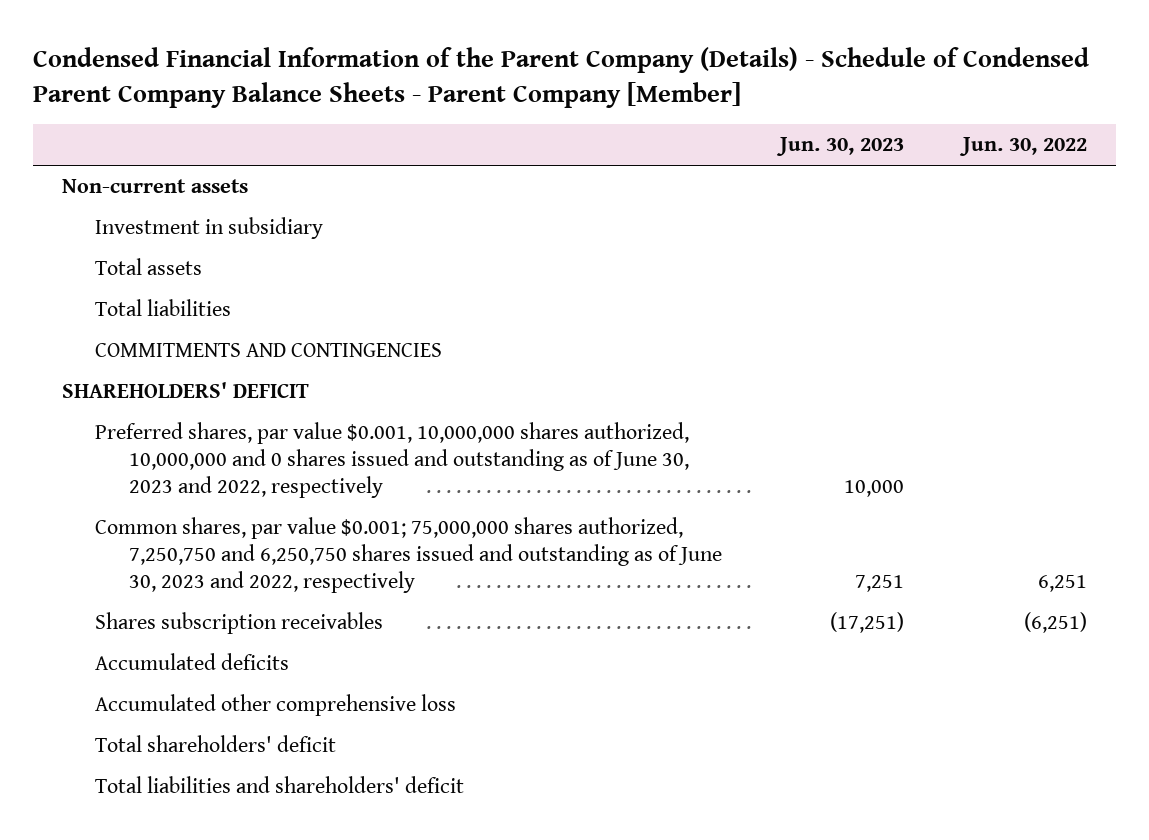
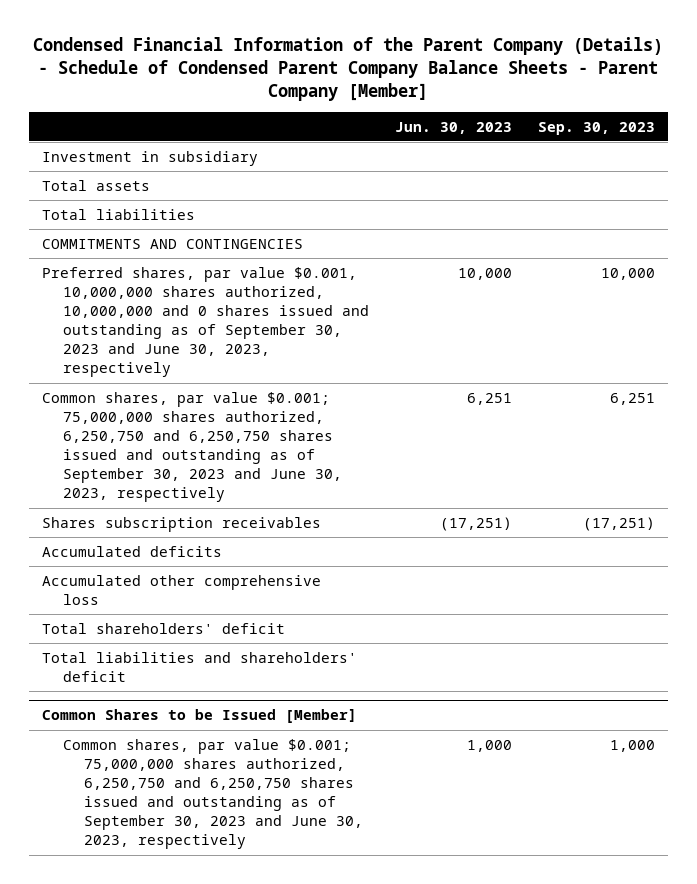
[959,137,1088,157] Jun. 30, 2022 -> none
none -> [538,121,656,135] Sep. 30, 2023
[61,179,248,194] Non-current assets -> none
[61,382,309,399] SHAREHOLDERS' DEFICIT -> none
[95,422,690,499] Preferred shares, par value $0.001, 10,000,000 shares authorized, 10,000,000 and 0 shares issued and outstanding as of June 30, 2023 and 2022, respectively -> [41,266,369,378] Preferred shares, par value $0.001, 10,000,000 shares authorized, 10,000,000 and 0 shares issued and outstanding as of September 30, 2023 and June 30, 2023, respectively
[95,517,722,594] Common shares, par value $0.001; 75,000,000 shares authorized, 7,250,750 and 6,250,750 shares issued and outstanding as of June 30, 2023 and 2022, respectively -> [41,391,342,503] Common shares, par value $0.001; 75,000,000 shares authorized, 6,250,750 and 6,250,750 shares issued and outstanding as of September 30, 2023 and June 30, 2023, respectively
[855,575,905,593] 7,251 -> [467,392,513,405] 6,251
none -> [41,709,357,724] Common Shares to be Issued [Member]
none -> [62,738,364,850] Common shares, par value $0.001; 75,000,000 shares authorized, 6,250,750 and 6,250,750 shares issued and outstanding as of September 30, 2023 and June 30, 2023, respectively

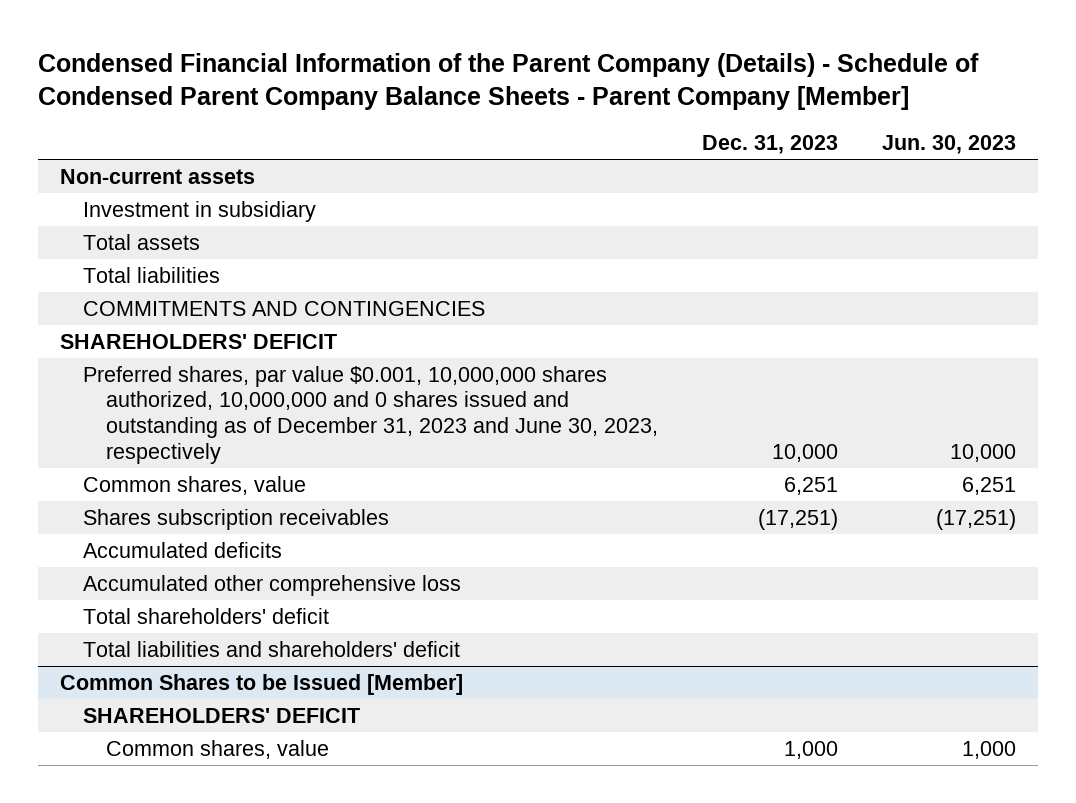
[538,121,656,135] Sep. 30, 2023 -> none
none -> [702,135,839,155] Dec. 31, 2023
none -> [60,168,256,184] Non-current assets
none -> [60,333,338,349] SHAREHOLDERS' DEFICIT
[41,266,369,378] Preferred shares, par value $0.001, 10,000,000 shares authorized, 10,000,000 and 0 shares issued and outstanding as of September 30, 2023 and June 30, 2023, respectively -> [83,365,659,464] Preferred shares, par value $0.001, 10,000,000 shares authorized, 10,000,000 and 0 shares issued and outstanding as of December 31, 2023 and June 30, 2023, respectively
[41,391,342,503] Common shares, par value $0.001; 75,000,000 shares authorized, 6,250,750 and 6,250,750 shares issued and outstanding as of September 30, 2023 and June 30, 2023, respectively -> [83,475,307,495] Common shares, value
none -> [83,707,361,723] SHAREHOLDERS' DEFICIT
[62,738,364,850] Common shares, par value $0.001; 75,000,000 shares authorized, 6,250,750 and 6,250,750 shares issued and outstanding as of September 30, 2023 and June 30, 2023, respectively -> [106,739,330,759] Common shares, value

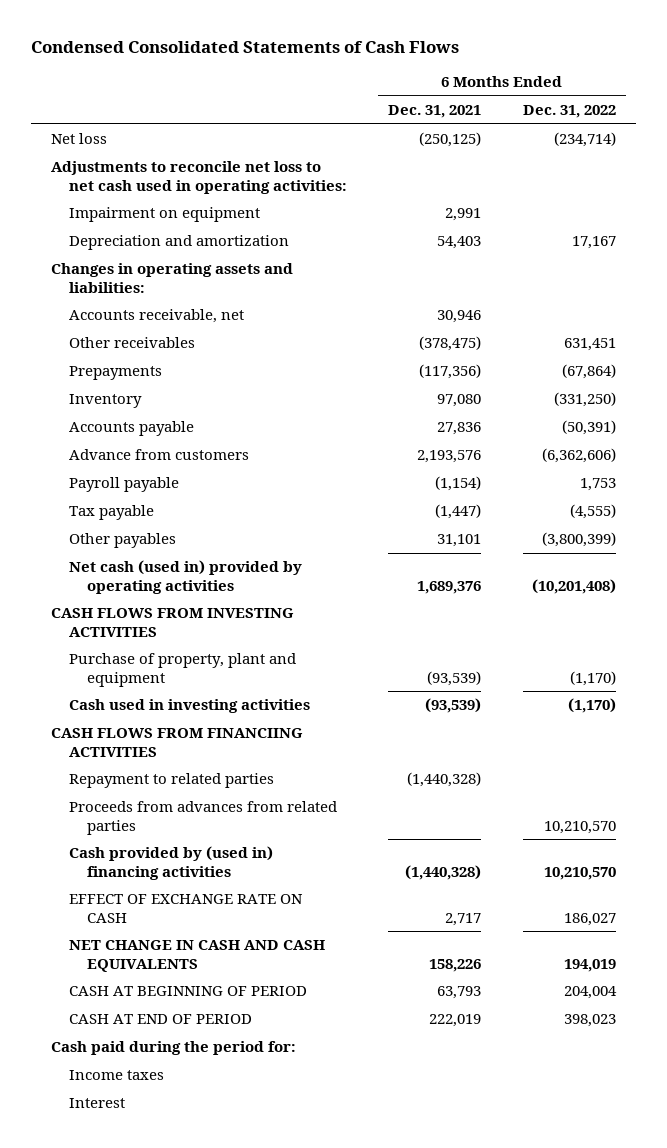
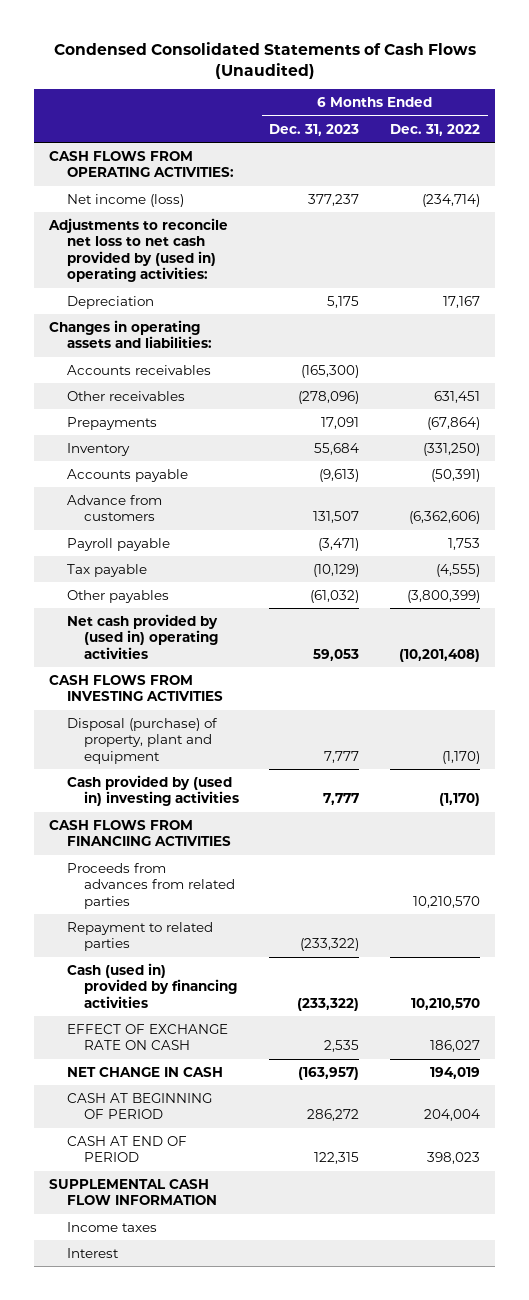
[30,41,459,54] Condensed Consolidated Statements of Cash Flows -> [53,42,476,80] Condensed Consolidated Statements of Cash Flows (Unaudited)
[388,105,482,119] Dec. 31, 2021 -> none
none -> [269,123,360,136] Dec. 31, 2023
[69,207,261,223] Impairment on equipment -> none
none -> [49,150,234,178] CASH FLOWS FROM OPERATING ACTIVITIES:
[51,133,108,145] Net loss -> [66,193,184,207] Net income (loss)
[51,161,348,194] Adjustments to reconcile net loss to net cash used in operating activities: -> [48,217,229,283] Adjustments to reconcile net loss to net cash provided by (used in) operating activities:
[69,235,290,251] Depreciation and amortization -> [66,295,154,309] Depreciation
[69,309,245,324] Accounts receivable, net -> [66,364,211,375] Accounts receivables
[69,560,303,594] Net cash (used in) provided by operating activities -> [66,613,218,659] Net cash provided by (used in) operating activities
[69,653,297,687] Purchase of property, plant and equipment -> [66,717,218,764] Disposal (purchase) of property, plant and equipment
[69,699,311,714] Cash used in investing activities -> [66,774,239,807] Cash provided by (used in) investing activities
[69,773,275,789] Repayment to related parties -> [66,921,213,952] Repayment to related parties
[69,846,274,880] Cash provided by (used in) financing activities -> [66,962,237,1008] Cash (used in) provided by financing activities
[69,940,326,972] NET CHANGE IN CASH AND CASH EQUIVALENTS -> [66,1066,223,1077] NET CHANGE IN CASH
[51,1041,297,1056] Cash paid during the period for: -> none
none -> [49,1178,217,1206] SUPPLEMENTAL CASH FLOW INFORMATION

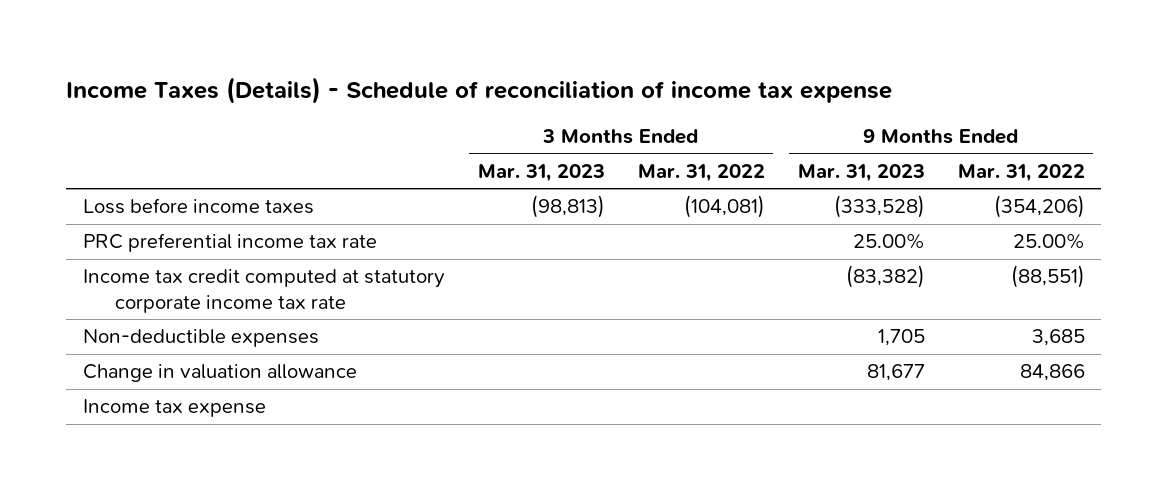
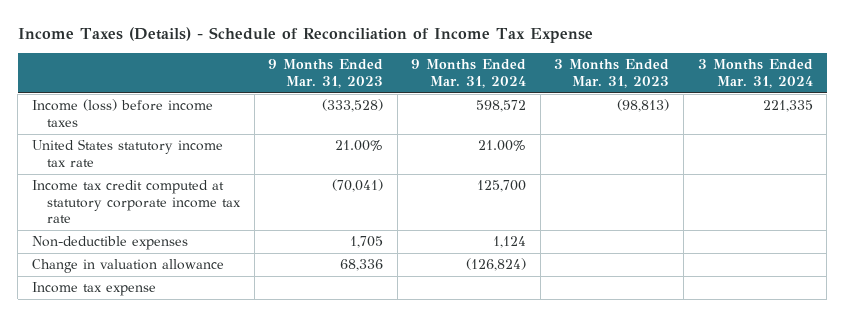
[66,77,893,105] Income Taxes (Details) - Schedule of reconciliation of income tax expense -> [17,27,593,44] Income Taxes (Details) - Schedule of Reconciliation of Income Tax Expense
[637,163,765,182] Mar. 31, 2022 -> none
[957,163,1085,182] Mar. 31, 2022 -> none
none -> [411,59,527,88] 9 Months Ended Mar. 31, 2024
none -> [697,59,813,88] 3 Months Ended Mar. 31, 2024
[82,233,377,253] PRC preferential income tax rate -> none
[82,198,314,215] Loss before income taxes -> [31,99,213,127] Income (loss) before income taxes
none -> [31,139,223,167] United States statutory income tax rate
[845,265,925,289] (83,382) -> [332,179,384,193] (70,041)
[866,364,925,382] 81,677 -> [340,259,384,272] 68,336

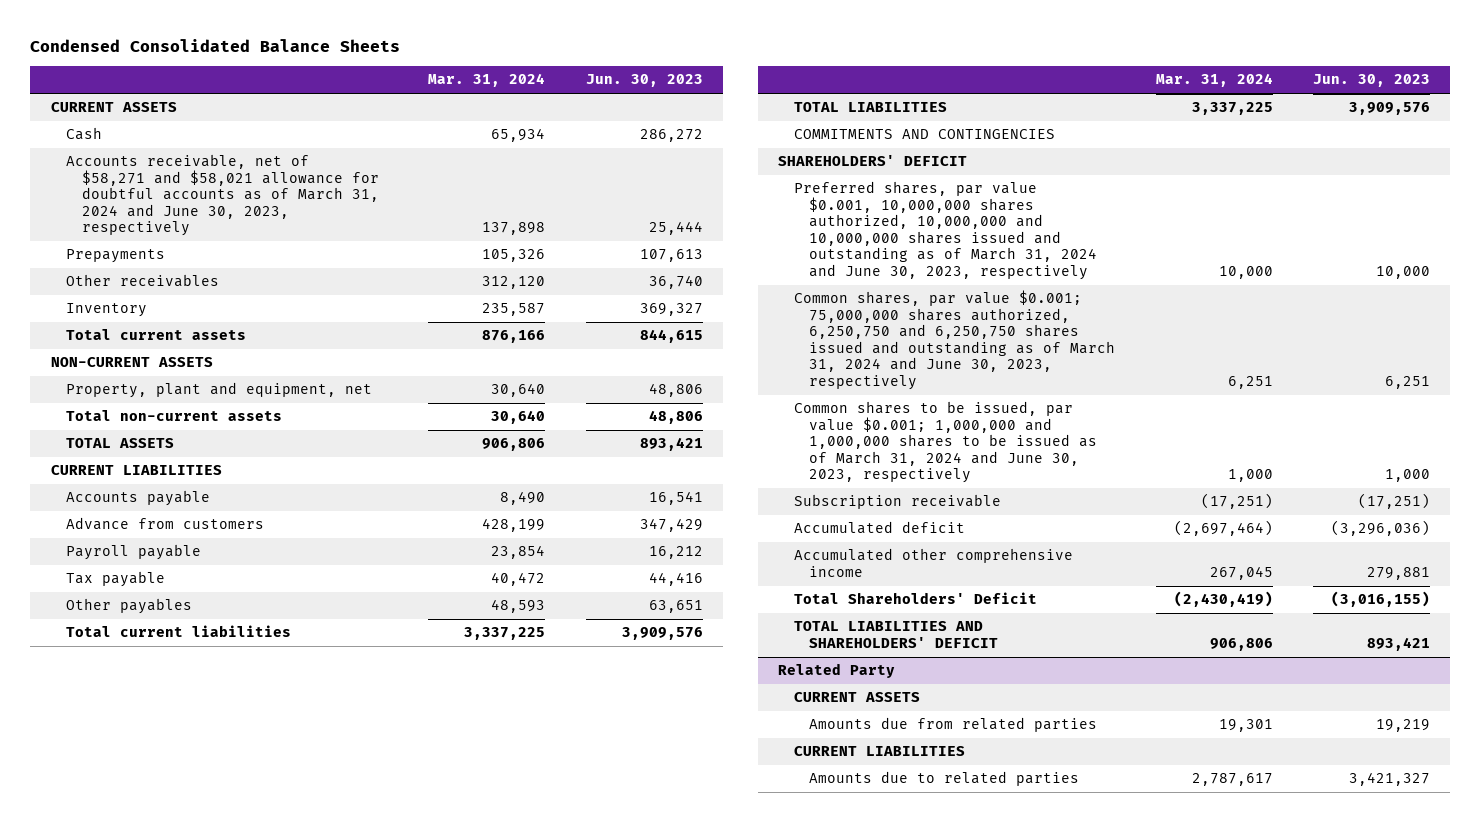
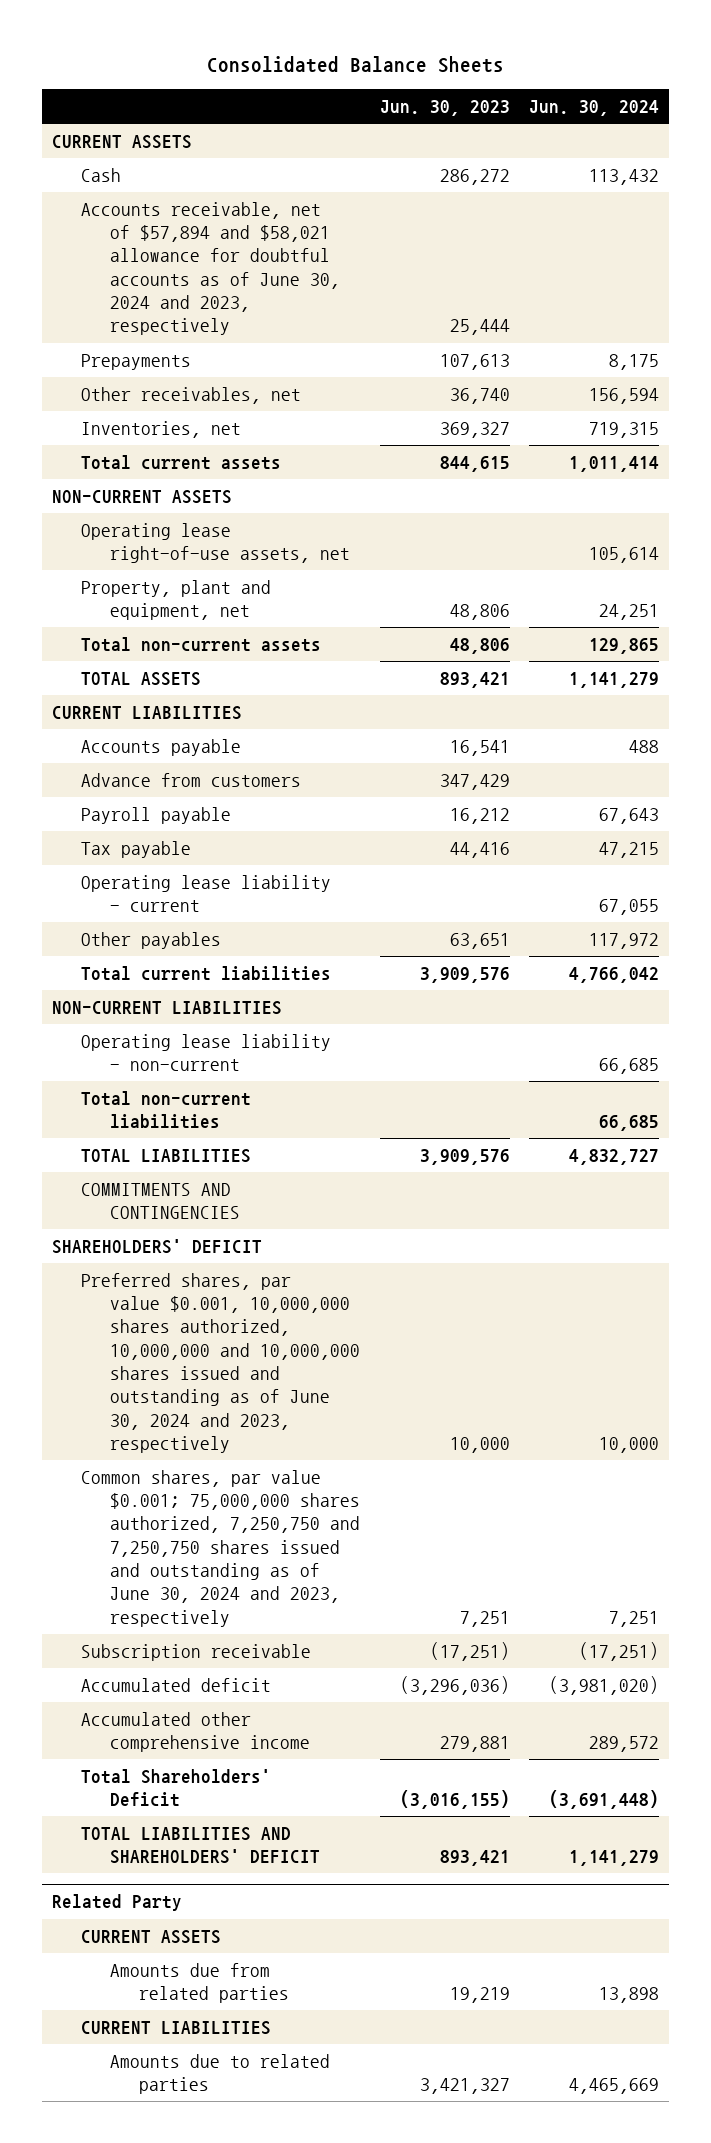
[30,39,401,53] Condensed Consolidated Balance Sheets -> [206,55,504,73] Consolidated Balance Sheets
[428,73,546,88] Mar. 31, 2024 -> none
none -> [529,100,660,117] Jun. 30, 2024
[66,154,380,237] Accounts receivable, net of $58,271 and $58,021 allowance for doubtful accounts as of March 31, 2024 and June 30, 2023, respectively -> [81,201,340,336] Accounts receivable, net of $57,894 and $58,021 allowance for doubtful accounts as of June 30, 2024 and 2023, respectively
[66,274,220,288] Other receivables -> [81,386,302,404] Other receivables, net
[66,303,148,318] Inventory -> [81,420,242,438] Inventories, net
none -> [81,522,350,564] Operating lease right-of-use assets, net
none -> [81,874,332,913] Operating lease liability - current
none -> [52,1000,283,1015] NON-CURRENT LIABILITIES
none -> [81,1033,332,1072] Operating lease liability - non-current
none -> [81,1090,252,1130] Total non-current liabilities
[793,401,1098,484] Common shares to be issued, par value $0.001; 1,000,000 and 1,000,000 shares to be issued as of March 31, 2024 and June 30, 2023, respectively -> none
[793,181,1098,281] Preferred shares, par value $0.001, 10,000,000 shares authorized, 10,000,000 and 10,000,000 shares issued and outstanding as of March 31, 2024 and June 30, 2023, respectively -> [81,1272,360,1454] Preferred shares, par value $0.001, 10,000,000 shares authorized, 10,000,000 and 10,000,000 shares issued and outstanding as of June 30, 2024 and 2023, respectively
[793,290,1116,391] Common shares, par value $0.001; 75,000,000 shares authorized, 6,250,750 and 6,250,750 shares issued and outstanding as of March 31, 2024 and June 30, 2023, respectively -> [81,1469,360,1627] Common shares, par value $0.001; 75,000,000 shares authorized, 7,250,750 and 7,250,750 shares issued and outstanding as of June 30, 2024 and 2023, respectively
[1384,376,1430,390] 6,251 -> [459,1610,510,1627] 7,251

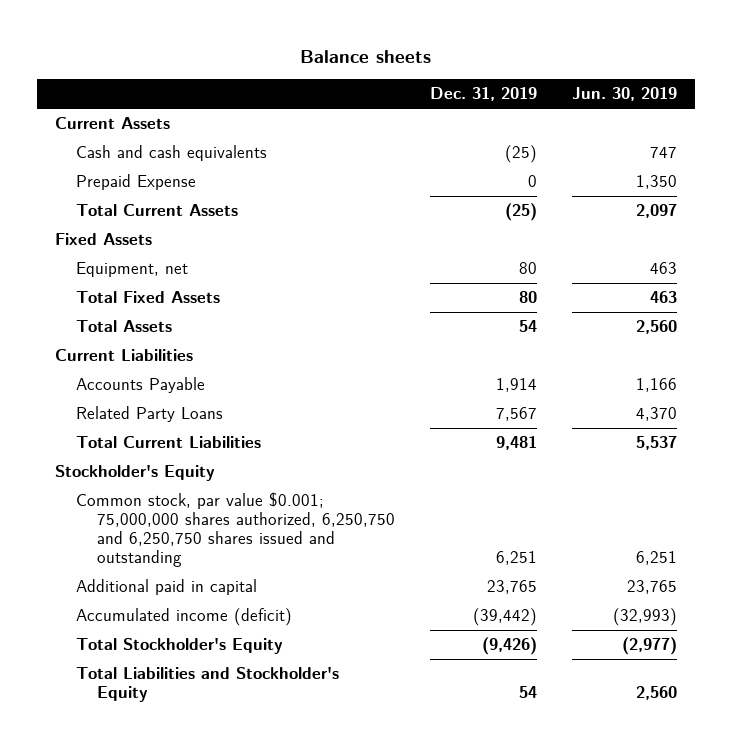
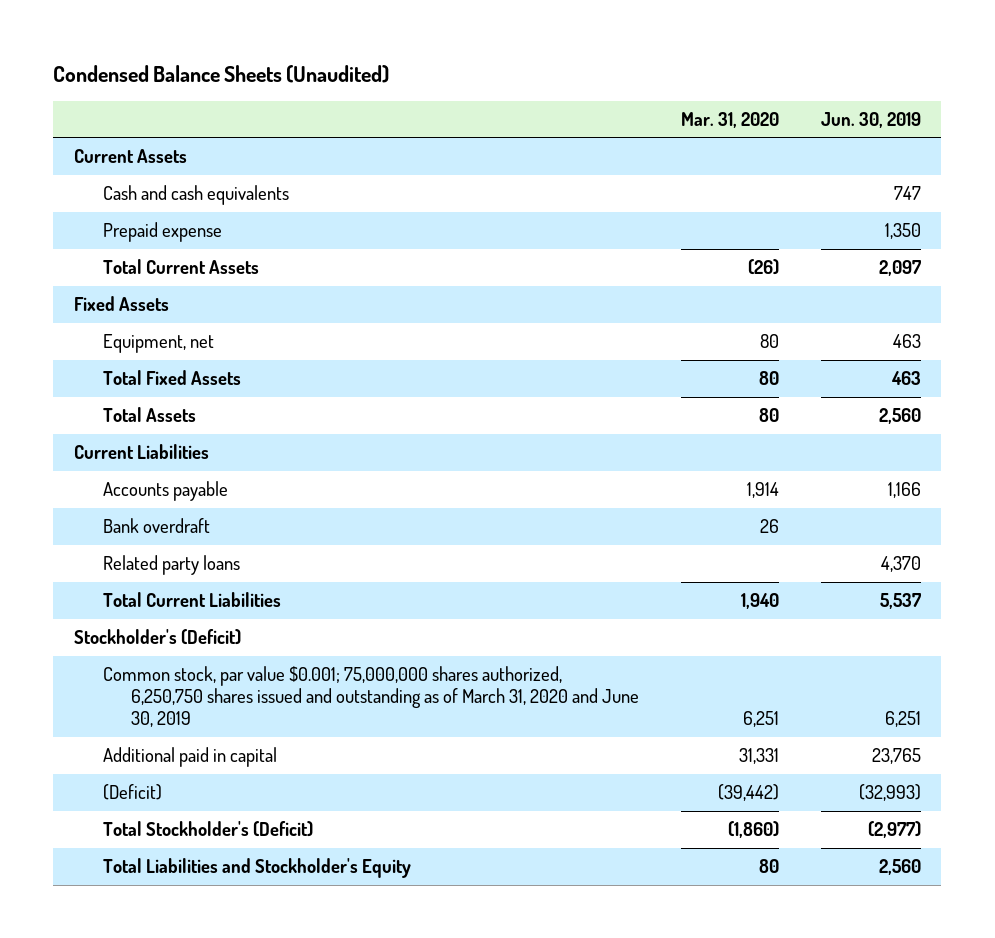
[300,49,432,63] Balance sheets -> [53,65,390,84] Condensed Balance Sheets (Unaudited)
[430,87,538,102] Dec. 31, 2019 -> none
none -> [680,111,779,128] Mar. 31, 2020
[75,174,196,191] Prepaid Expense -> [102,222,222,243] Prepaid expense
[75,377,205,394] Accounts Payable -> [102,481,228,502] Accounts payable
none -> [102,518,210,534] Bank overdraft
[75,406,223,423] Related Party Loans -> [102,555,240,576] Related party loans
[54,465,215,482] Stockholder's Equity -> [74,629,242,646] Stockholder's (Deficit)
[75,492,396,567] Common stock, par value $0.001; 75,000,000 shares authorized, 6,250,750 and 6,250,750 shares issued and outstanding -> [102,666,639,728] Common stock, par value $0.001; 75,000,000 shares authorized, 6,250,750 shares issued and outstanding as of March 31, 2020 and June 30, 2019
[75,608,292,627] Accumulated income (deficit) -> [102,784,162,801] (Deficit)
[75,638,283,655] Total Stockholder's Equity -> [102,821,313,838] Total Stockholder's (Deficit)

